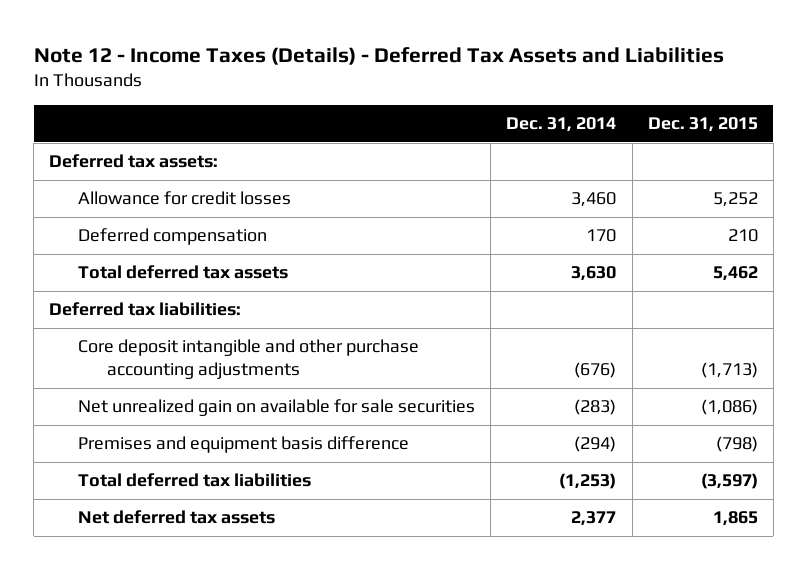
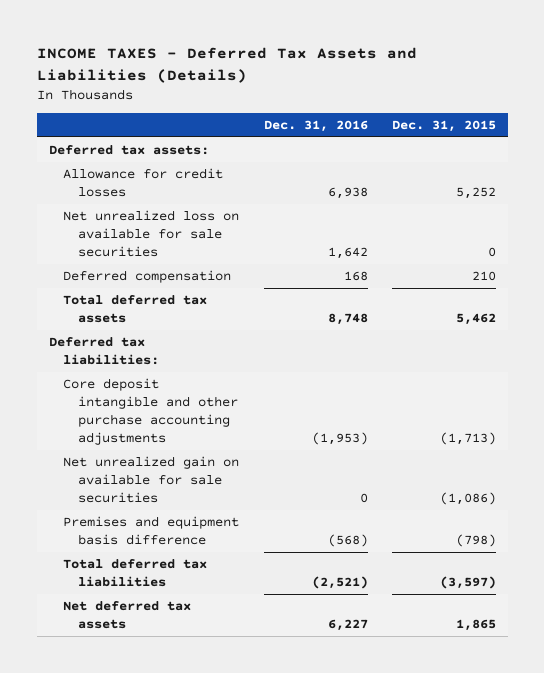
[33,46,724,65] Note 12 - Income Taxes (Details) - Deferred Tax Assets and Liabilities -> [36,47,417,83] INCOME TAXES - Deferred Tax Assets and Liabilities (Details)
[506,116,617,132] Dec. 31, 2014 -> none
none -> [263,119,368,132] Dec. 31, 2016
none -> [63,210,240,257] Net unrealized loss on available for sale securities

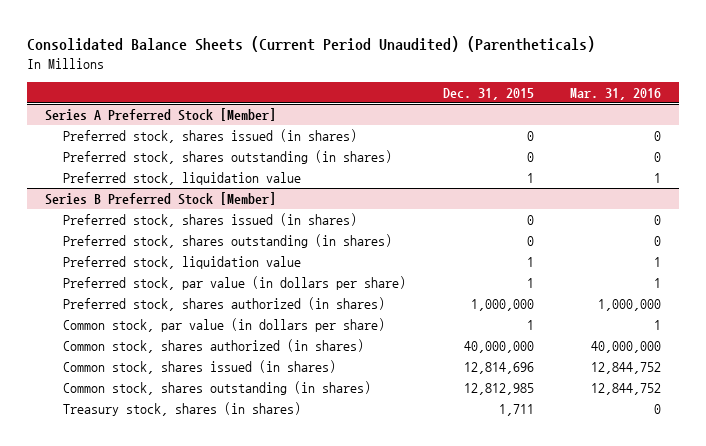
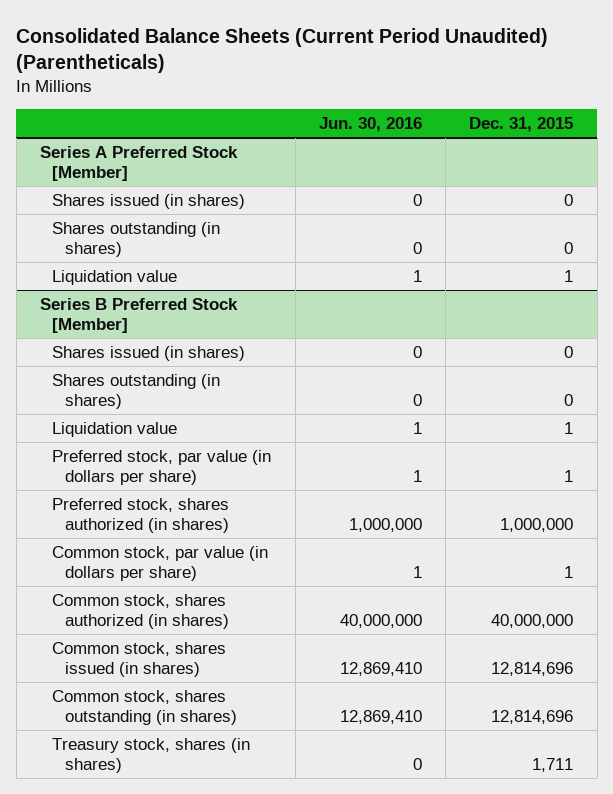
[570,87,662,100] Mar. 31, 2016 -> none
none -> [318,117,422,133] Jun. 30, 2016
[63,128,358,143] Preferred stock, shares issued (in shares) -> [52,193,246,209] Shares issued (in shares)
[63,149,393,164] Preferred stock, shares outstanding (in shares) -> [52,221,221,257] Shares outstanding (in shares)
[63,171,302,185] Preferred stock, liquidation value -> [52,269,178,285] Liquidation value
[63,212,358,227] Preferred stock, shares issued (in shares) -> [52,345,246,361] Shares issued (in shares)
[63,233,393,248] Preferred stock, shares outstanding (in shares) -> [52,373,221,409] Shares outstanding (in shares)
[63,255,302,269] Preferred stock, liquidation value -> [52,421,178,437] Liquidation value
[463,382,534,395] 12,812,985 -> [491,709,574,724] 12,814,696

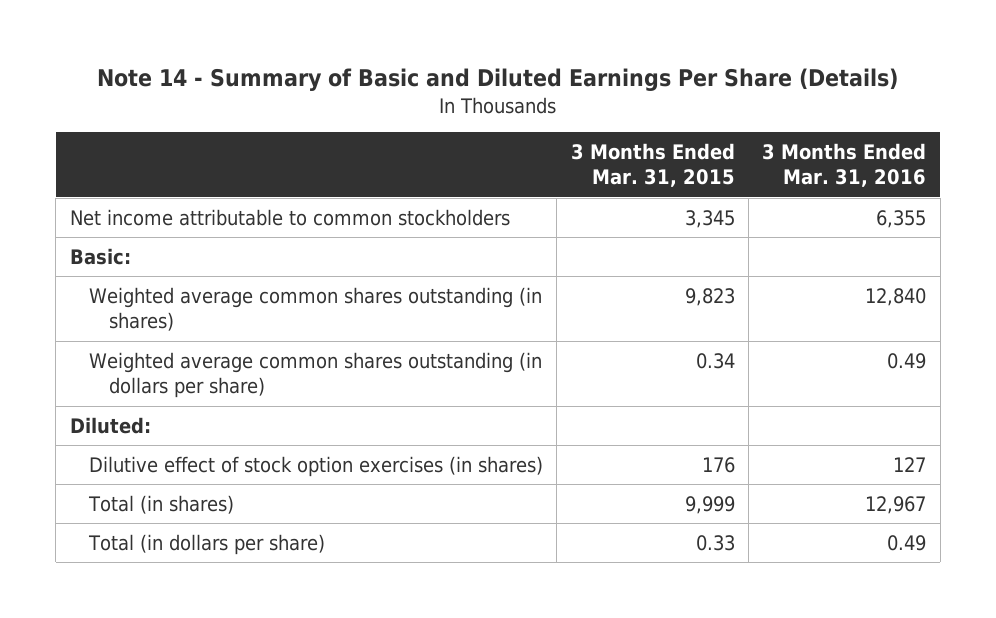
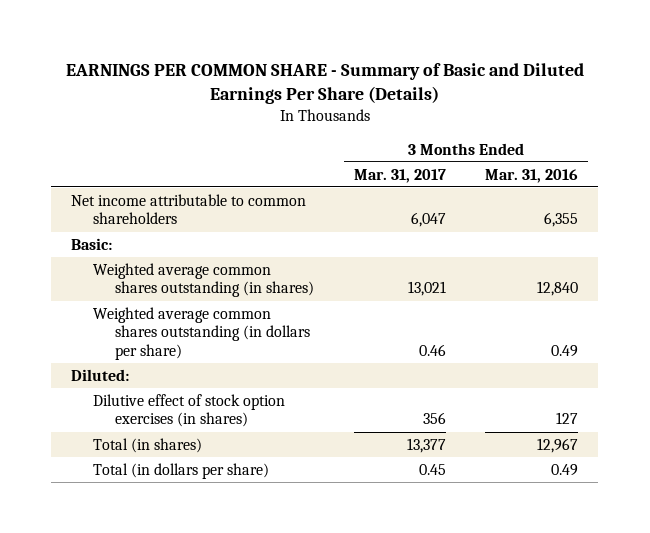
[97,68,899,92] Note 14 - Summary of Basic and Diluted Earnings Per Share (Details) -> [65,62,584,105] EARNINGS PER COMMON SHARE - Summary of Basic and Diluted Earnings Per Share (Details)
[570,142,735,188] 3 Months Ended Mar. 31, 2015 -> none
none -> [353,168,446,183] Mar. 31, 2017
[69,208,510,226] Net income attributable to common stockholders -> [71,193,307,225] Net income attributable to common shareholders

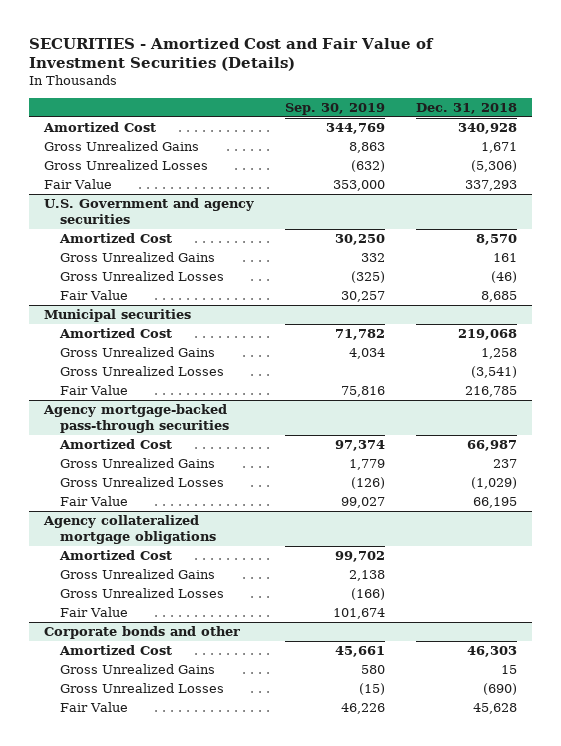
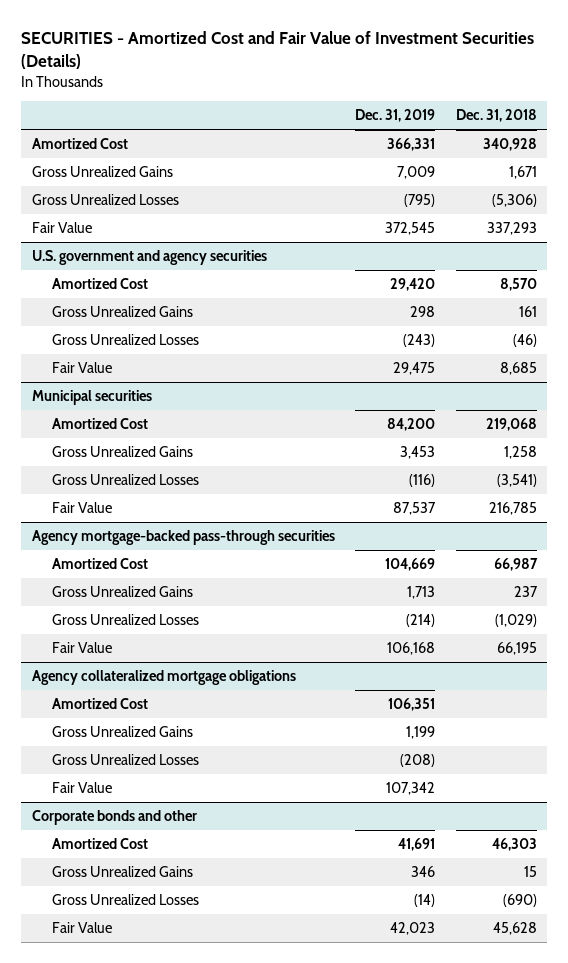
[285,102,386,115] Sep. 30, 2019 -> none
none -> [355,109,436,123] Dec. 31, 2019
[44,198,255,224] U.S. Government and agency securities -> [31,250,267,266] U.S. government and agency securities

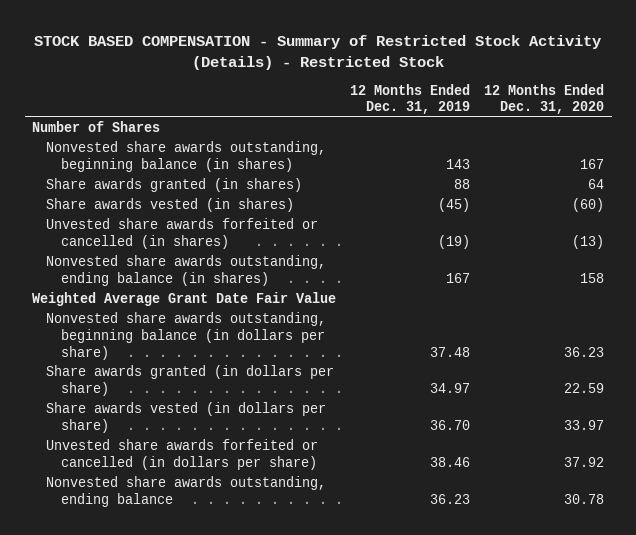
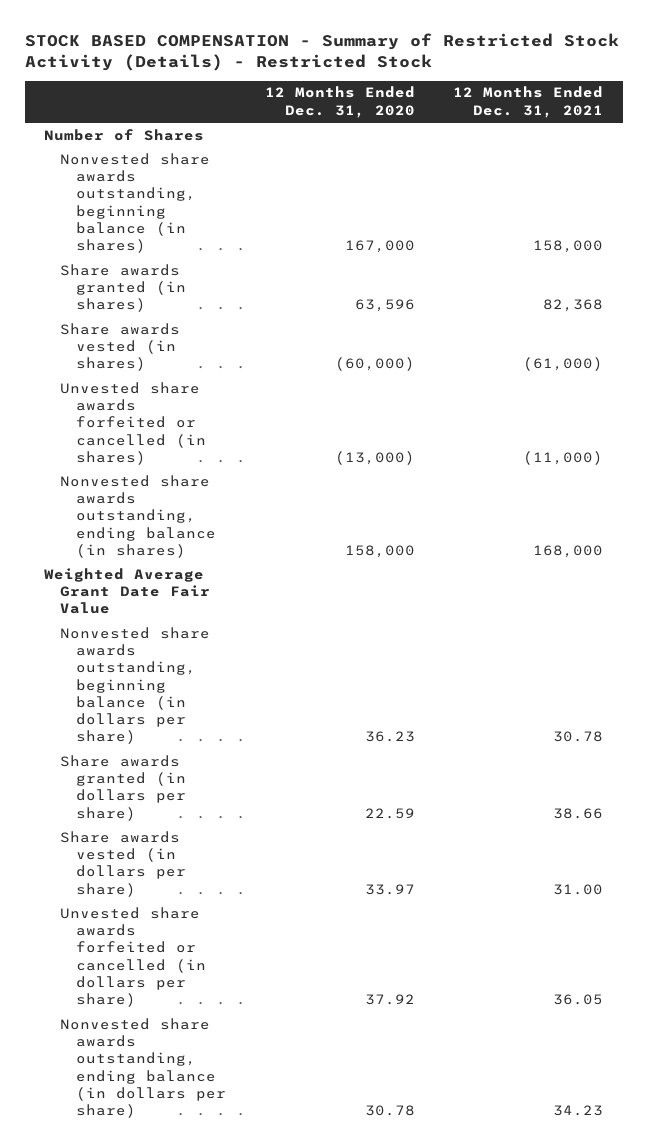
[350,83,471,115] 12 Months Ended Dec. 31, 2019 -> none
none -> [453,86,604,118] 12 Months Ended Dec. 31, 2021
[580,159,605,170] 167 -> [344,240,415,254] 167,000
[588,179,605,190] 64 -> [354,299,415,313] 63,596
[572,198,605,213] (60) -> [334,357,415,372] (60,000)
[572,235,605,250] (13) -> [334,450,415,465] (13,000)
[580,273,605,284] 158 -> [344,544,415,558] 158,000
[46,476,327,508] Nonvested share awards outstanding, ending balance -> [60,1017,227,1119] Nonvested share awards outstanding, ending balance (in dollars per share)

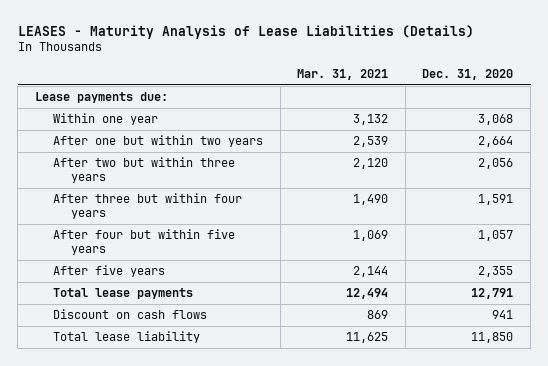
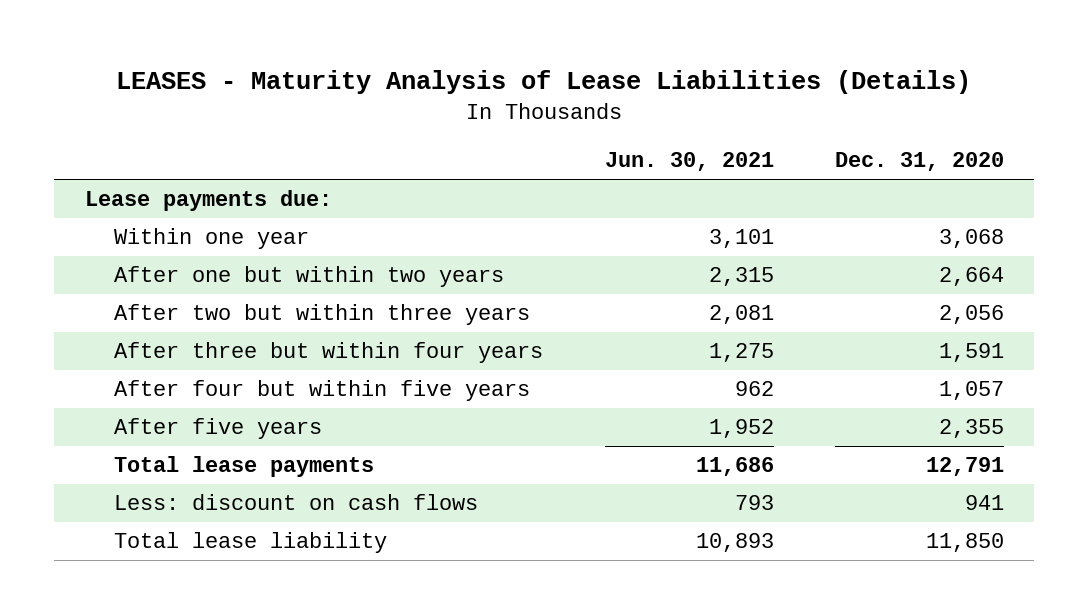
[297,68,389,80] Mar. 31, 2021 -> none
none -> [604,152,774,172] Jun. 30, 2021
[53,309,208,320] Discount on cash flows -> [114,494,479,511] Less: discount on cash flows

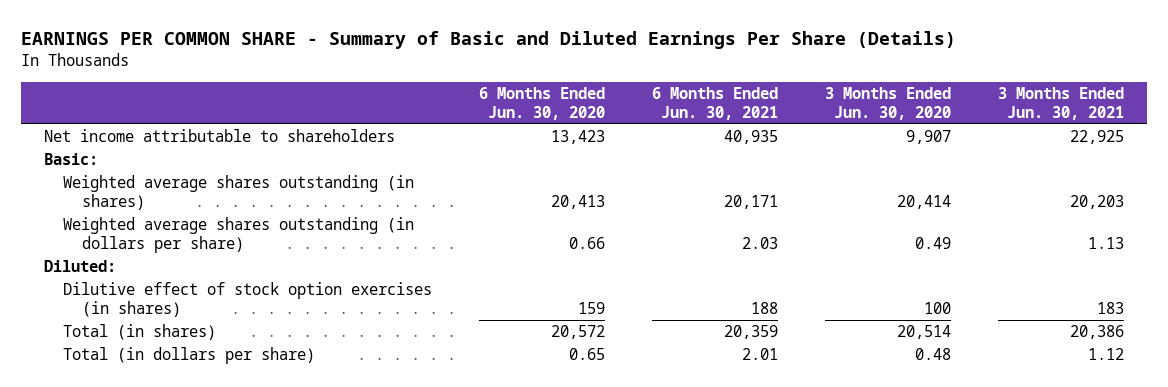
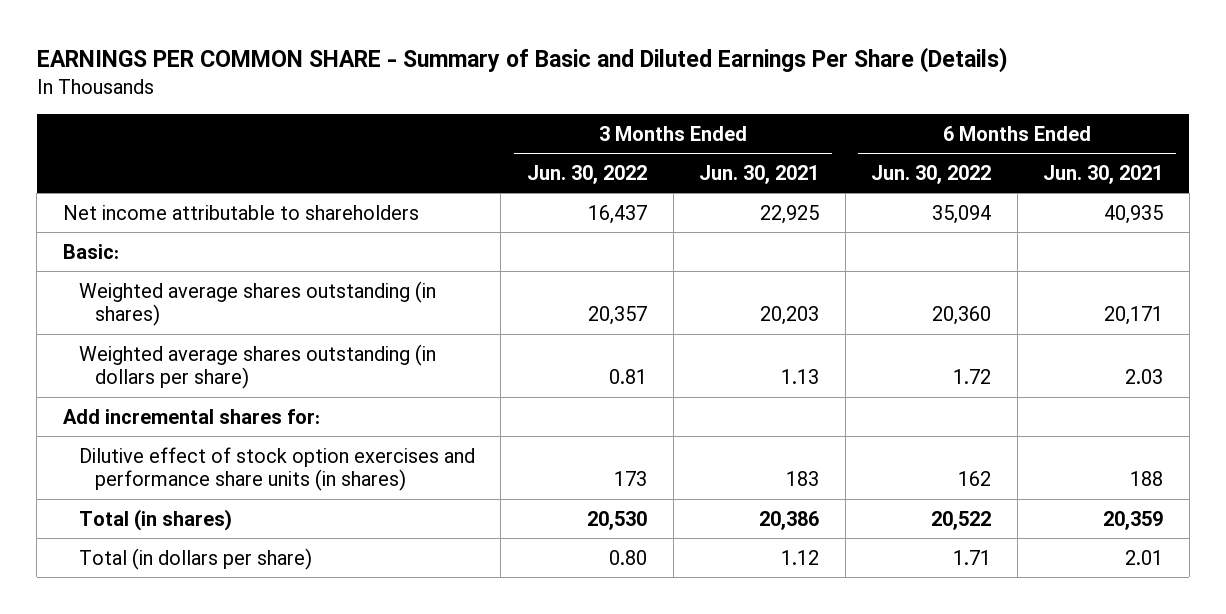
[479,87,606,120] 6 Months Ended Jun. 30, 2020 -> none
[824,87,951,120] 3 Months Ended Jun. 30, 2020 -> none
none -> [527,164,648,184] Jun. 30, 2022
none -> [871,164,992,184] Jun. 30, 2022
[44,260,117,273] Diluted: -> none
none -> [62,408,320,424] Add incremental shares for:
[63,282,433,317] Dilutive effect of stock option exercises (in shares) -> [78,446,475,492] Dilutive effect of stock option exercises and performance share units (in shares)

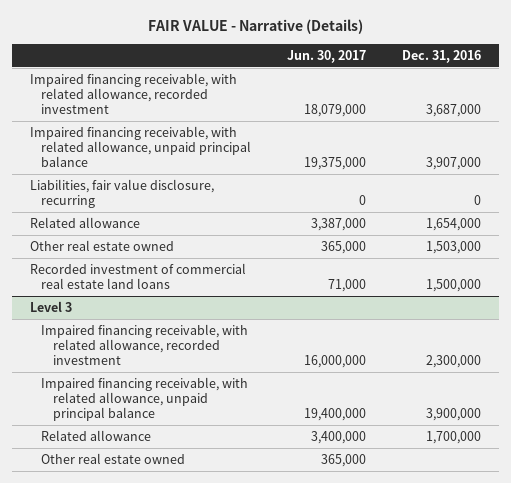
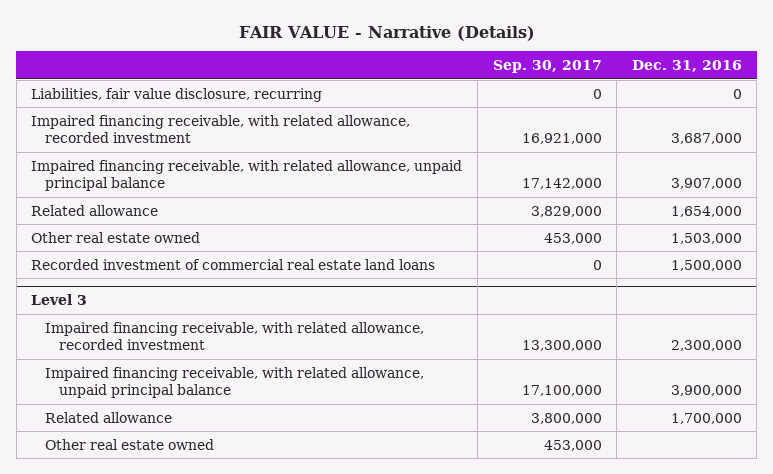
[287,49,367,63] Jun. 30, 2017 -> none
none -> [492,60,602,74] Sep. 30, 2017
[30,178,215,209] Liabilities, fair value disclosure, recurring -> [31,87,323,102] Liabilities, fair value disclosure, recurring

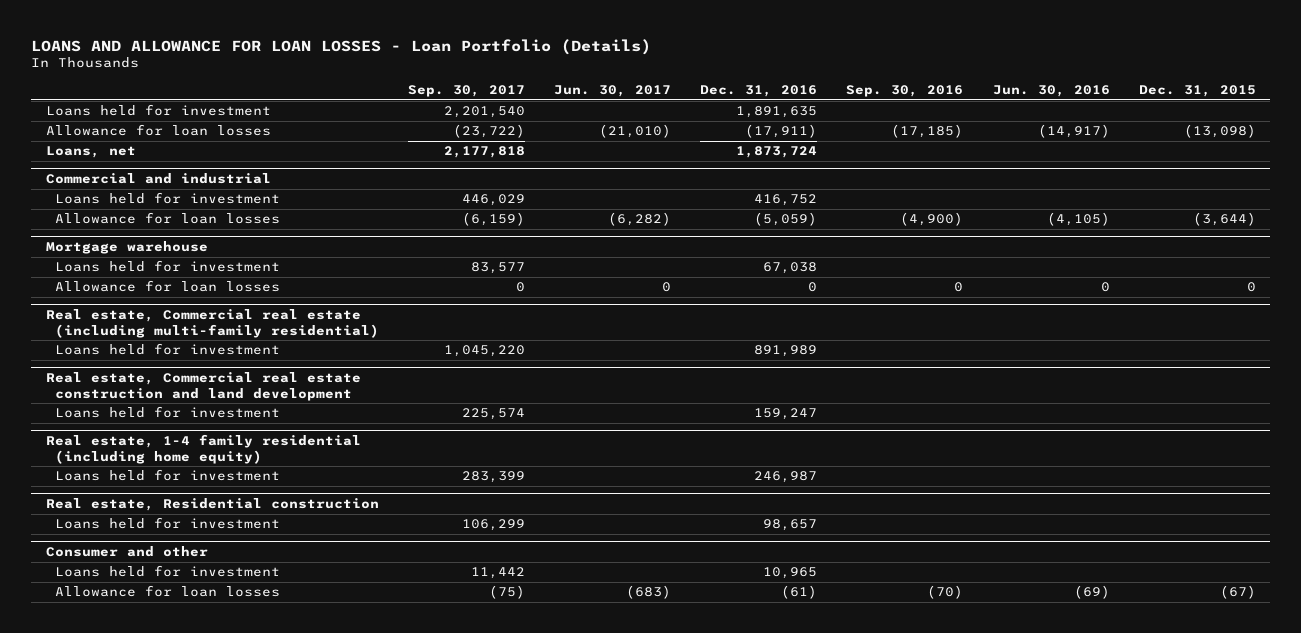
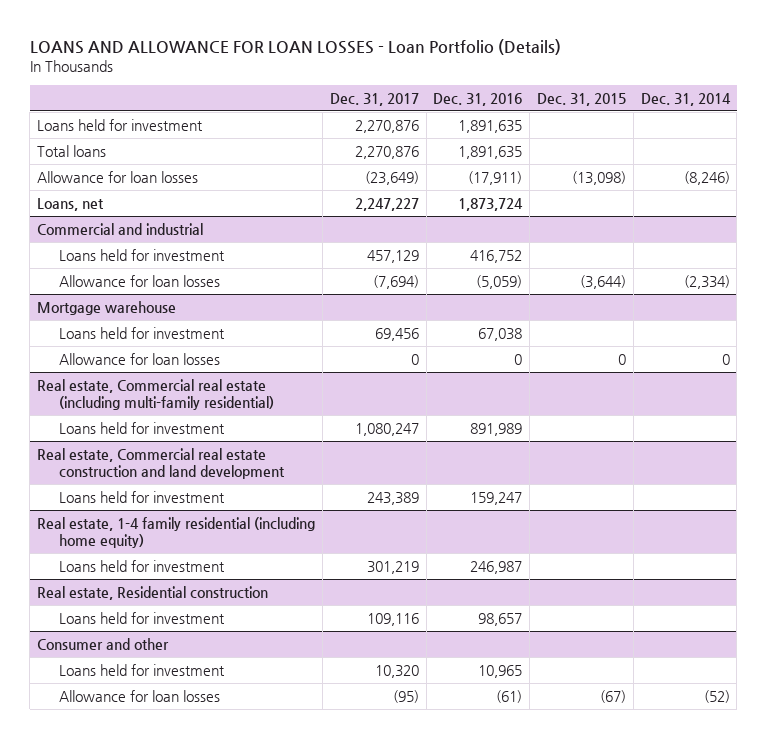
[408,85,526,98] Sep. 30, 2017 -> none
[554,85,672,98] Jun. 30, 2017 -> none
[846,85,964,98] Sep. 30, 2016 -> none
[992,85,1110,98] Jun. 30, 2016 -> none
none -> [329,92,419,106] Dec. 31, 2017
none -> [640,92,731,106] Dec. 31, 2014
none -> [37,144,107,157] Total loans

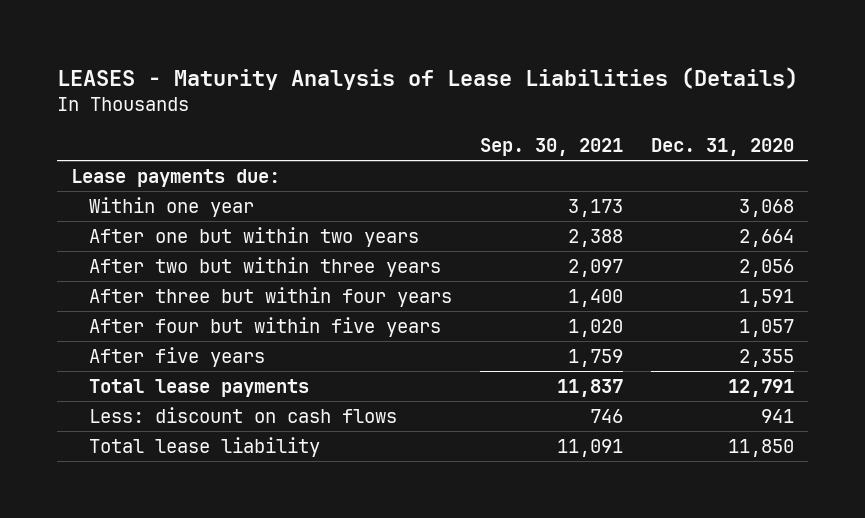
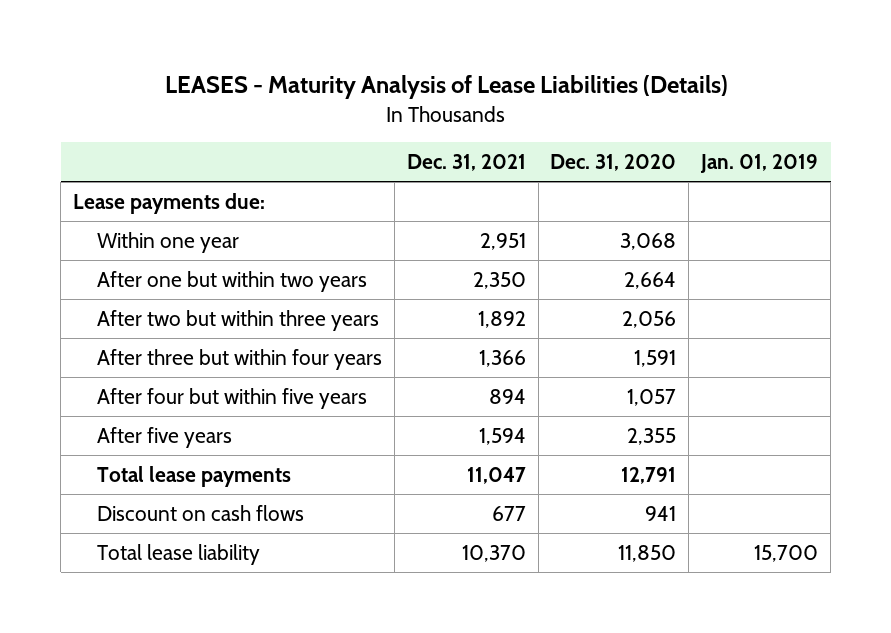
[480,137,624,156] Sep. 30, 2021 -> none
none -> [406,154,526,172] Dec. 31, 2021
none -> [700,154,819,174] Jan. 01, 2019
[89,406,398,423] Less: discount on cash flows -> [96,504,304,521] Discount on cash flows

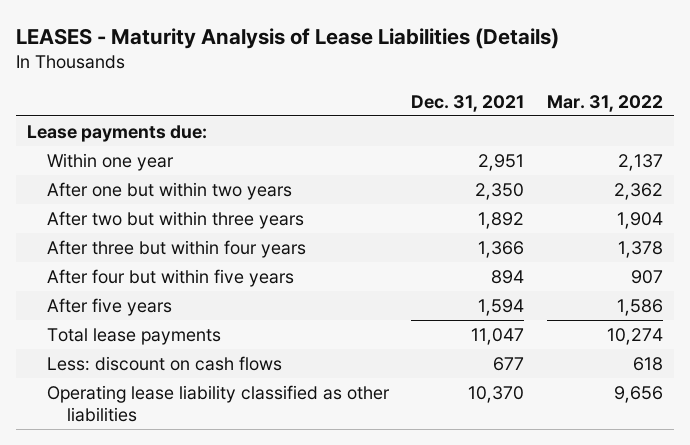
[550,154,677,172] Dec. 31, 2020 -> none
[700,154,819,174] Jan. 01, 2019 -> none
none -> [546,94,663,112] Mar. 31, 2022
[96,504,304,521] Discount on cash flows -> [47,356,283,372] Less: discount on cash flows
[96,543,260,565] Total lease liability -> [47,385,391,422] Operating lease liability classified as other liabilities

